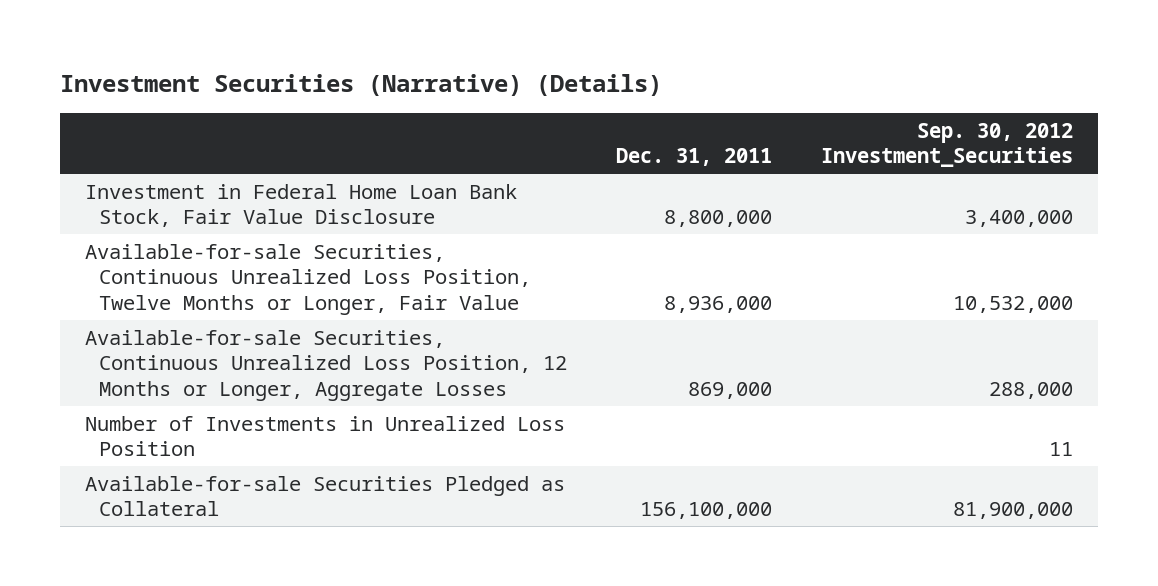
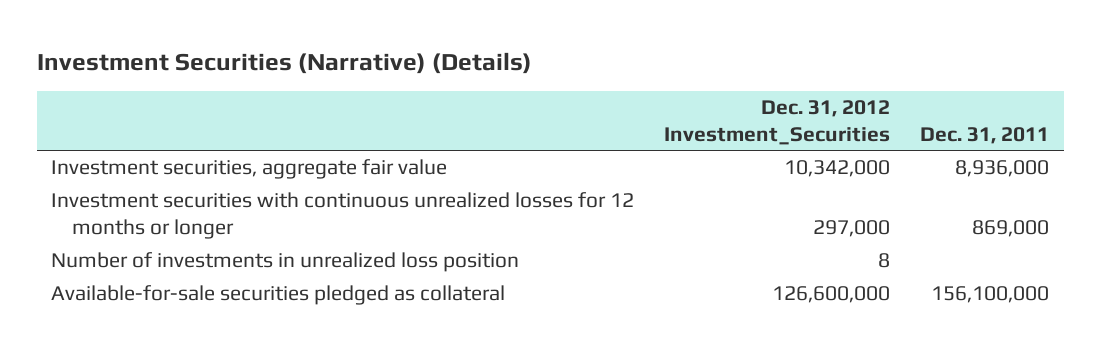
[821,123,1074,168] Sep. 30, 2012 Investment_Securities -> none
none -> [664,100,891,145] Dec. 31, 2012 Investment_Securities
[84,183,517,228] Investment in Federal Home Loan Bank Stock, Fair Value Disclosure -> none
[84,243,532,315] Available-for-sale Securities, Continuous Unrealized Loss Position, Twelve Months or Longer, Fair Value -> [51,159,448,180] Investment securities, aggregate fair value
[84,329,568,401] Available-for-sale Securities, Continuous Unrealized Loss Position, 12 Months or Longer, Aggregate Losses -> [51,192,635,239] Investment securities with continuous unrealized losses for 12 months or longer
[84,415,565,457] Number of Investments in Unrealized Loss Position -> [51,252,520,273] Number of investments in unrealized loss position
[84,475,565,517] Available-for-sale Securities Pledged as Collateral -> [51,285,506,306] Available-for-sale securities pledged as collateral

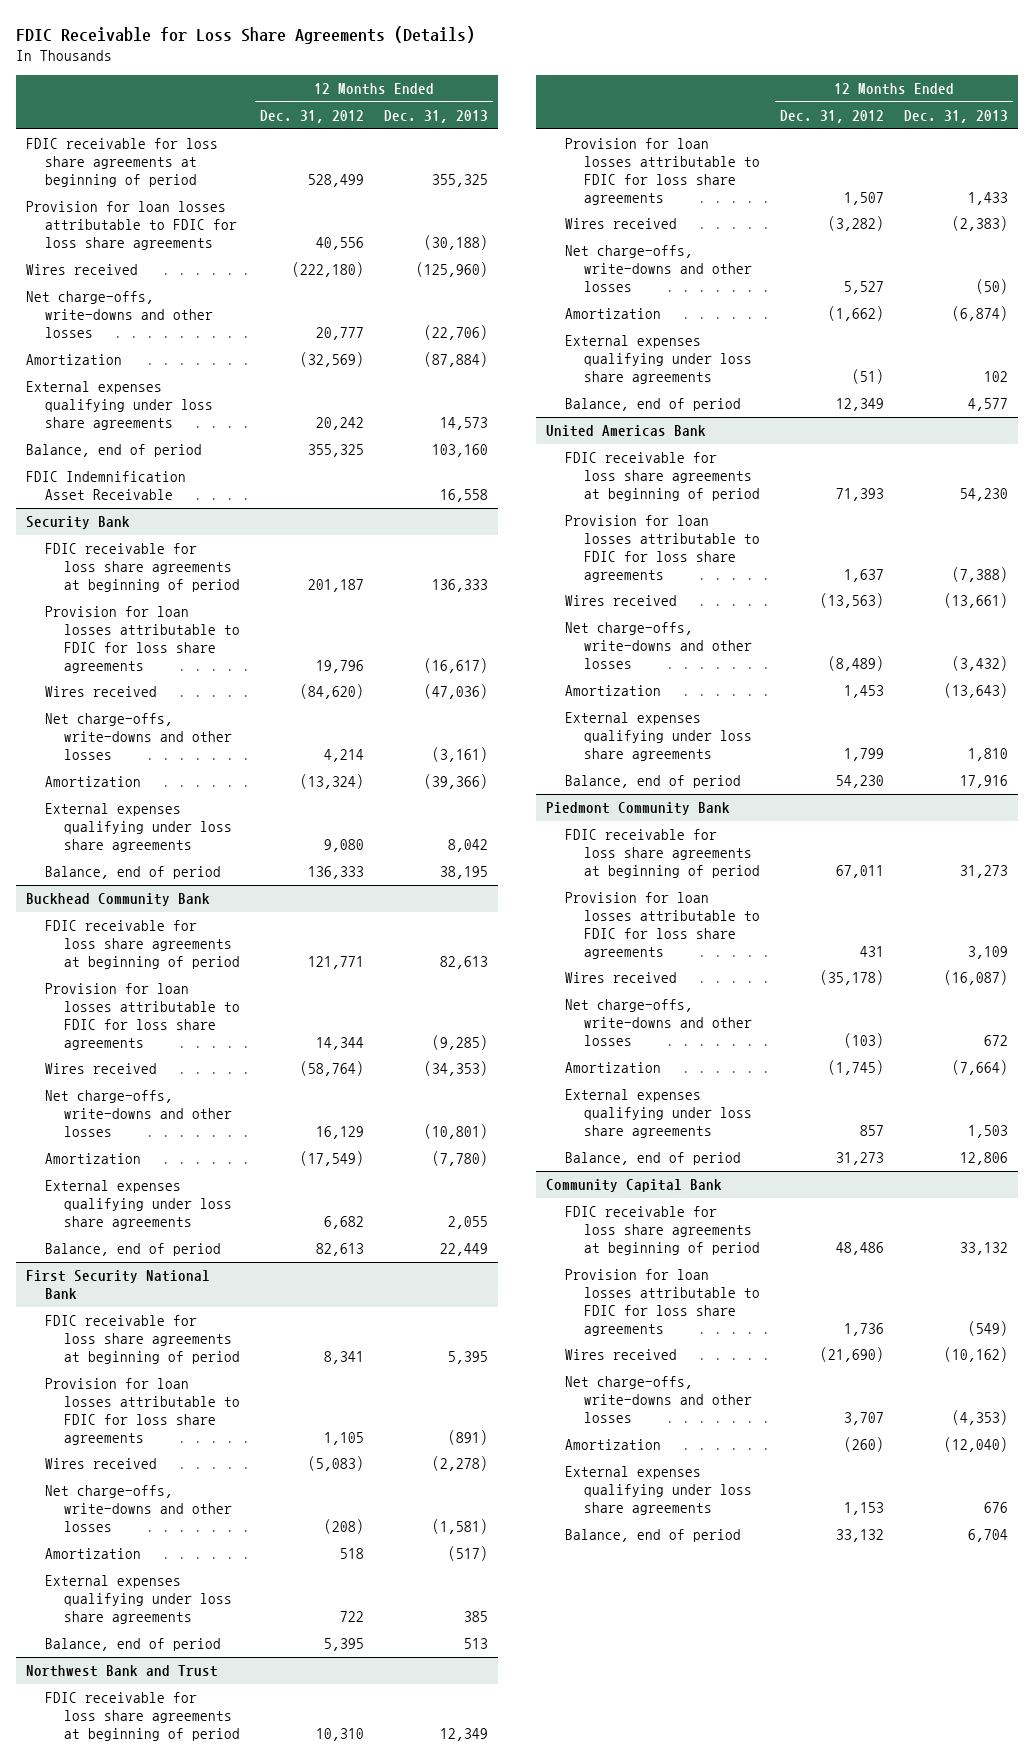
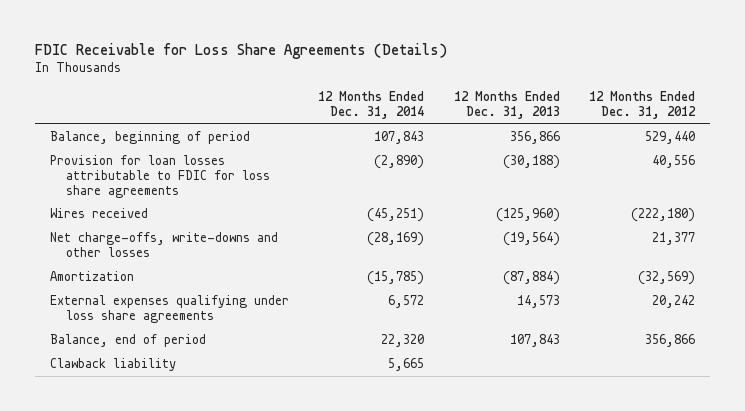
none -> [318,91,425,120] 12 Months Ended Dec. 31, 2014
[26,138,219,188] FDIC receivable for loss share agreements at beginning of period -> [49,131,250,145] Balance, beginning of period
[307,174,364,188] 528,499 -> [645,131,696,145] 529,440
[432,174,489,188] 355,325 -> [509,131,560,145] 356,866
[315,327,364,341] 20,777 -> [652,232,696,246] 21,377
[424,325,489,341] (22,706) -> [502,232,560,247] (19,564)
[26,471,187,501] FDIC Indemnification Asset Receivable -> none
[26,516,131,530] Security Bank -> none
[44,543,240,593] FDIC receivable for loss share agreements at beginning of period -> none
[44,606,240,673] Provision for loan losses attributable to FDIC for loss share agreements -> none
[44,686,157,698] Wires received -> none
[44,713,232,761] Net charge-offs, write-downs and other losses -> none
[44,776,141,788] Amortization -> none
[44,803,232,853] External expenses qualifying under loss share agreements -> none
[44,866,221,880] Balance, end of period -> none
[26,893,211,907] Buckhead Community Bank -> none
[44,920,240,970] FDIC receivable for loss share agreements at beginning of period -> none
[44,983,240,1050] Provision for loan losses attributable to FDIC for loss share agreements -> none
[44,1063,157,1075] Wires received -> none
[44,1090,232,1138] Net charge-offs, write-downs and other losses -> none
[44,1153,141,1165] Amortization -> none
[44,1180,232,1230] External expenses qualifying under loss share agreements -> none
[44,1243,221,1257] Balance, end of period -> none
[26,1270,211,1300] First Security National Bank -> none
[44,1315,240,1365] FDIC receivable for loss share agreements at beginning of period -> none
[44,1378,240,1445] Provision for loan losses attributable to FDIC for loss share agreements -> none
[44,1458,157,1470] Wires received -> none
[44,1485,232,1533] Net charge-offs, write-downs and other losses -> none
[44,1548,141,1560] Amortization -> none
[44,1575,232,1625] External expenses qualifying under loss share agreements -> none
[44,1638,221,1652] Balance, end of period -> none
[26,1665,219,1678] Northwest Bank and Trust -> none
[44,1692,240,1742] FDIC receivable for loss share agreements at beginning of period -> none
[564,138,760,205] Provision for loan losses attributable to FDIC for loss share agreements -> none
[564,218,677,230] Wires received -> none
[564,245,752,293] Net charge-offs, write-downs and other losses -> none
[564,308,661,320] Amortization -> none
[564,335,752,385] External expenses qualifying under loss share agreements -> none
[564,398,741,412] Balance, end of period -> none
[546,425,707,438] United Americas Bank -> none
[564,452,760,502] FDIC receivable for loss share agreements at beginning of period -> none
[564,515,760,582] Provision for loan losses attributable to FDIC for loss share agreements -> none
[564,595,677,607] Wires received -> none
[564,622,752,670] Net charge-offs, write-downs and other losses -> none
[564,685,661,697] Amortization -> none
[564,712,752,762] External expenses qualifying under loss share agreements -> none
[564,775,741,789] Balance, end of period -> none
[546,802,731,816] Piedmont Community Bank -> none
[564,829,760,879] FDIC receivable for loss share agreements at beginning of period -> none
[564,892,760,959] Provision for loan losses attributable to FDIC for loss share agreements -> none
[564,972,677,984] Wires received -> none
[564,999,752,1047] Net charge-offs, write-downs and other losses -> none
[564,1062,661,1074] Amortization -> none
[564,1089,752,1139] External expenses qualifying under loss share agreements -> none
[564,1152,741,1166] Balance, end of period -> none
[546,1179,723,1193] Community Capital Bank -> none
[564,1206,760,1256] FDIC receivable for loss share agreements at beginning of period -> none
[564,1269,760,1336] Provision for loan losses attributable to FDIC for loss share agreements -> none
[564,1349,677,1361] Wires received -> none
[564,1376,752,1424] Net charge-offs, write-downs and other losses -> none
[564,1439,661,1451] Amortization -> none
[564,1466,752,1516] External expenses qualifying under loss share agreements -> none
[564,1529,741,1543] Balance, end of period -> none
[307,444,364,458] 355,325 -> [645,334,696,348] 356,866
[432,444,489,458] 103,160 -> [509,334,560,348] 107,843
none -> [49,358,176,372] Clawback liability

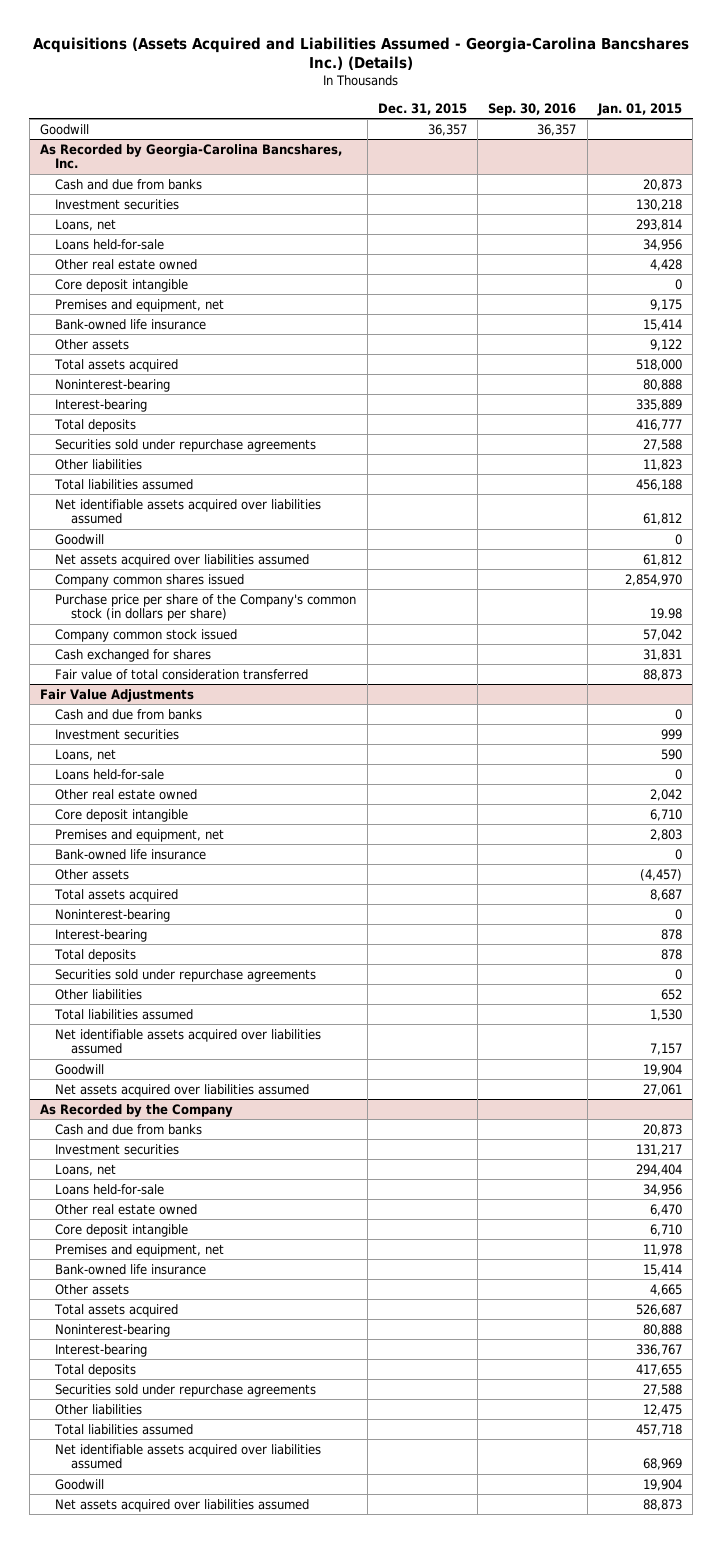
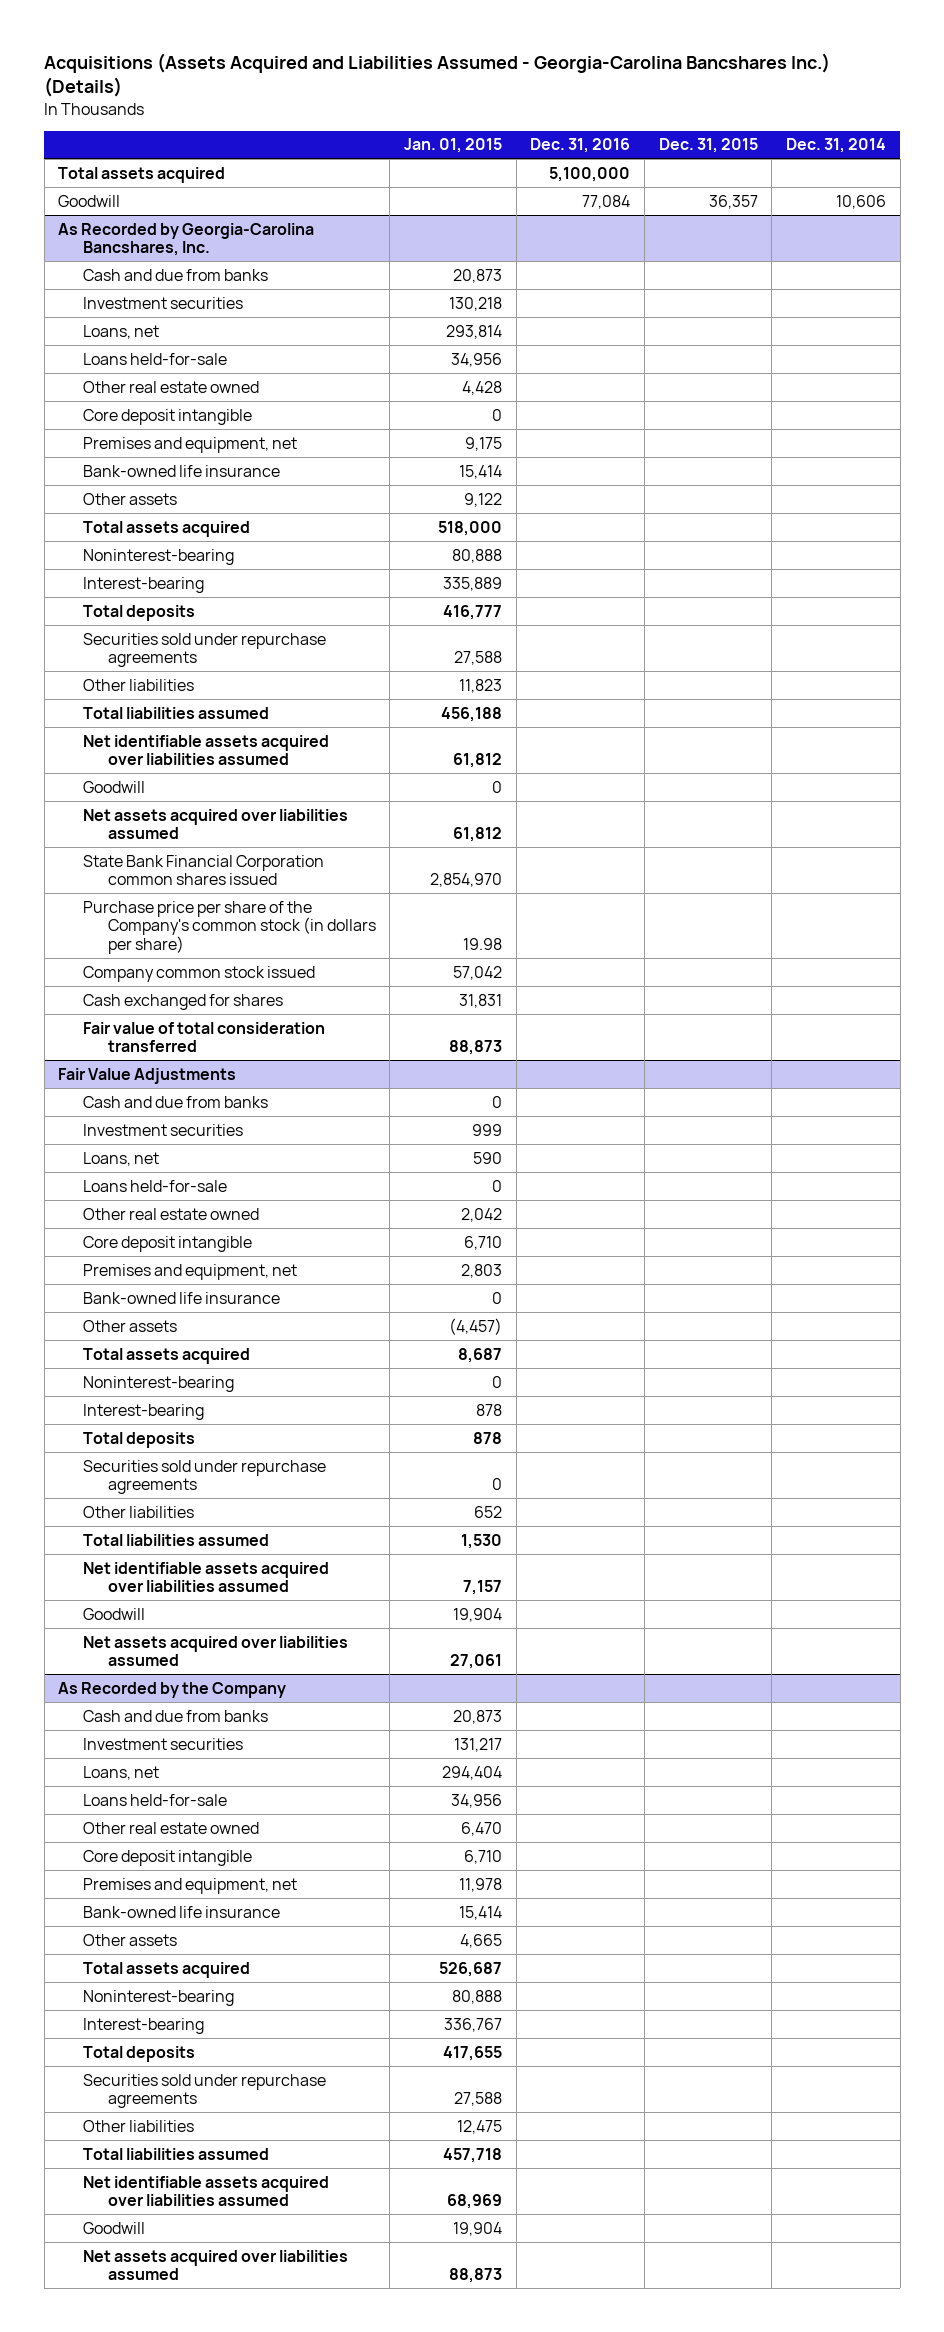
[488,102,577,116] Sep. 30, 2016 -> none
none -> [530,138,631,154] Dec. 31, 2016
none -> [785,138,886,154] Dec. 31, 2014
none -> [58,166,226,183] Total assets acquired
[55,573,245,587] Company common shares issued -> [83,854,325,886] State Bank Financial Corporation common shares issued

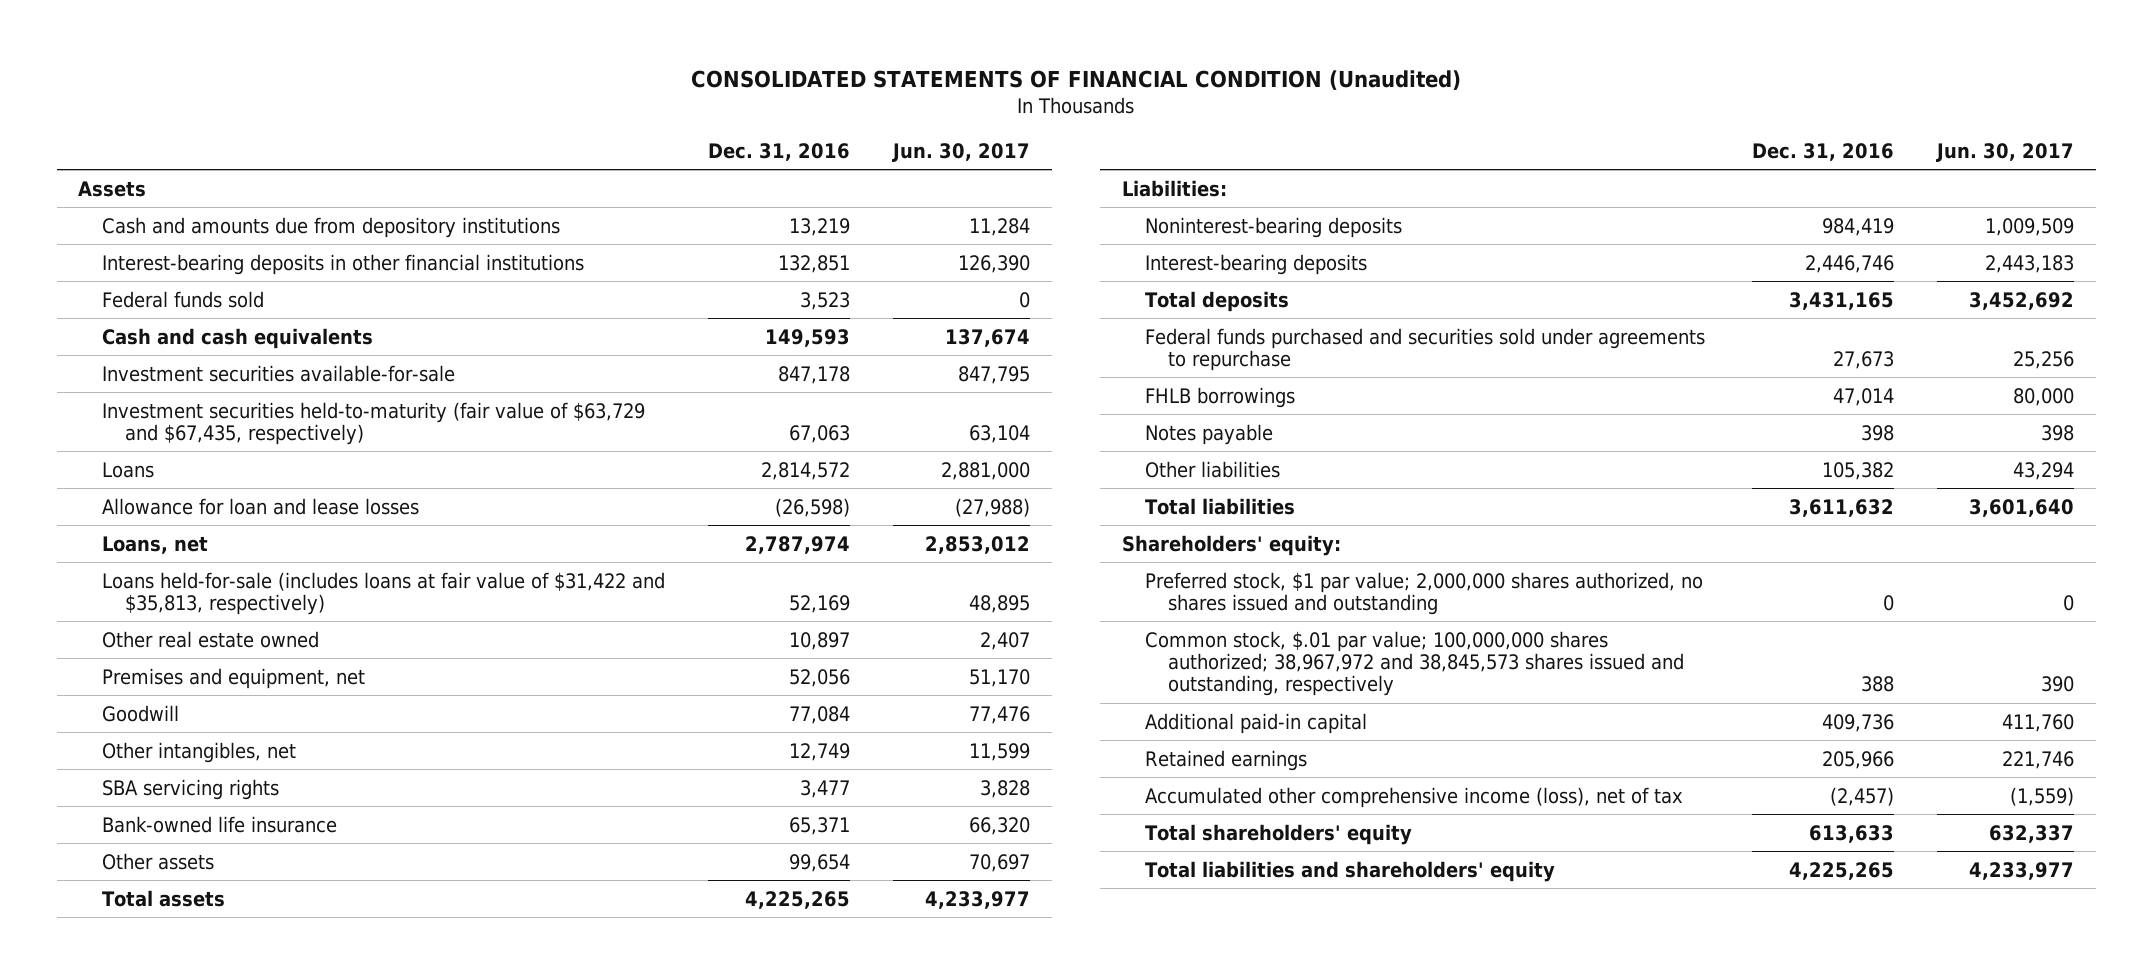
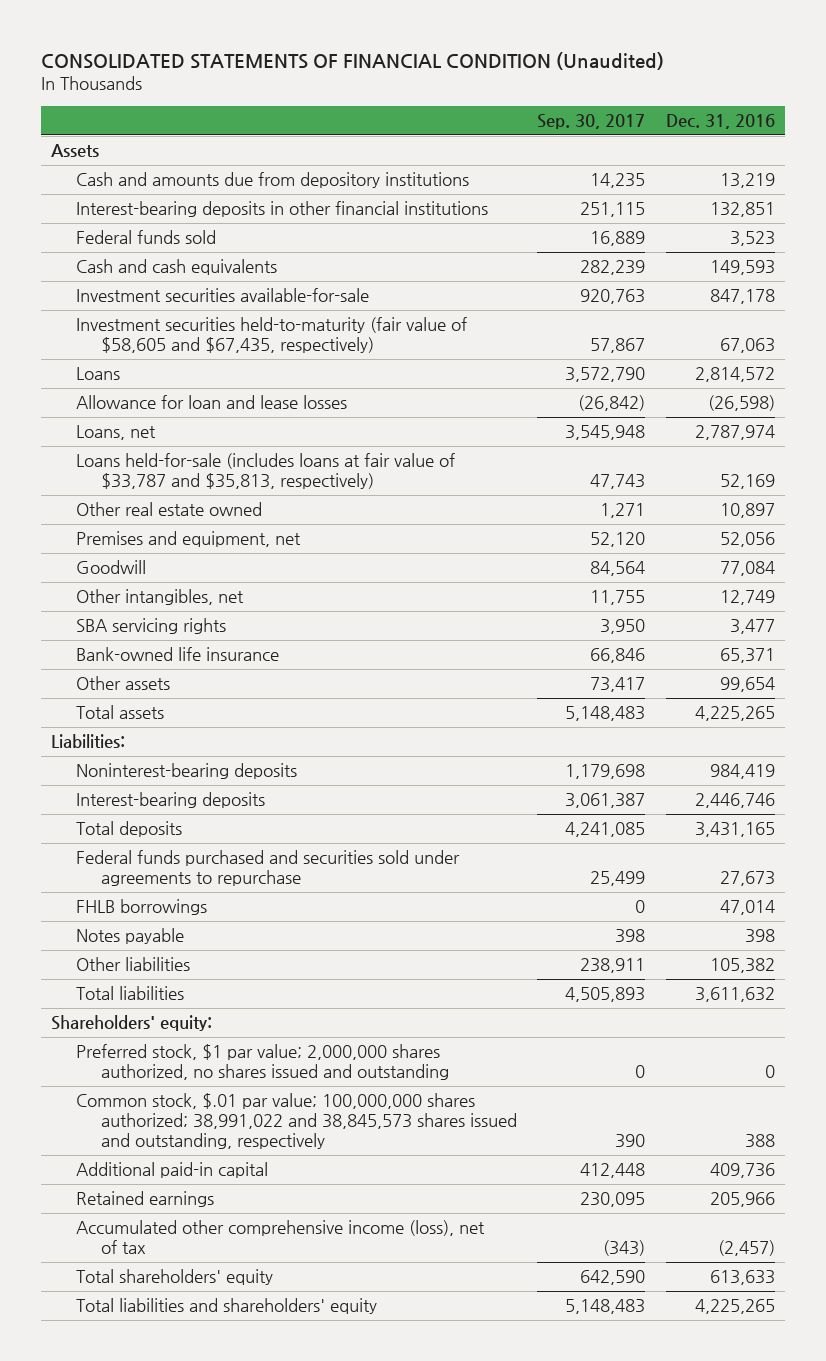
[892,142,1031,162] Jun. 30, 2017 -> none
none -> [537,114,646,130] Sep. 30, 2017
[101,401,645,445] Investment securities held-to-maturity (fair value of $63,729 and $67,435, respectively) -> [75,317,467,354] Investment securities held-to-maturity (fair value of $58,605 and $67,435, respectively)
[101,571,665,615] Loans held-for-sale (includes loans at fair value of $31,422 and $35,813, respectively) -> [75,453,455,490] Loans held-for-sale (includes loans at fair value of $33,787 and $35,813, respectively)
[1145,630,1685,696] Common stock, $.01 par value; 100,000,000 shares authorized; 38,967,972 and 38,845,573 shares issued and outstanding, respectively -> [75,1093,517,1150] Common stock, $.01 par value; 100,000,000 shares authorized; 38,991,022 and 38,845,573 shares issued and outstanding, respectively

